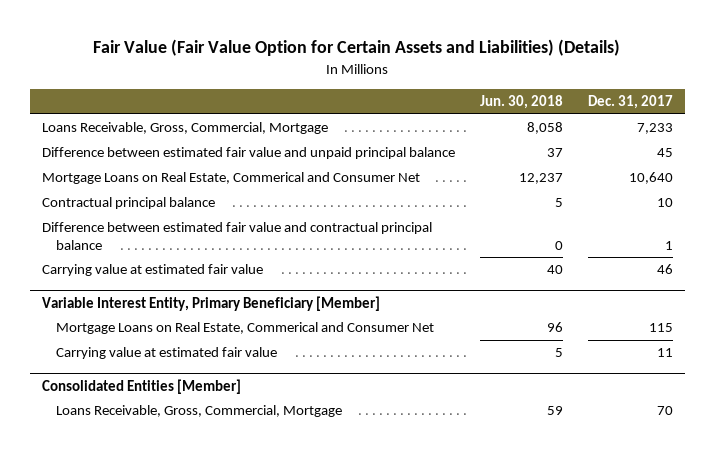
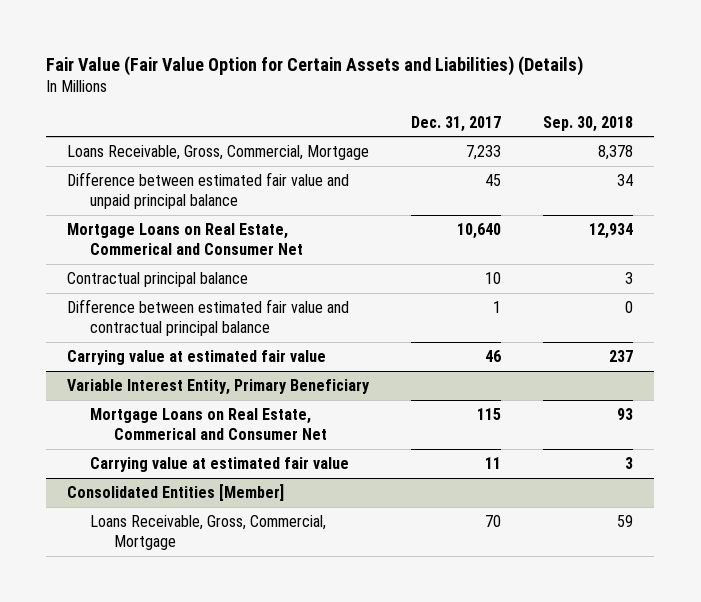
[479,95,563,110] Jun. 30, 2018 -> none
none -> [543,115,634,132] Sep. 30, 2018
[42,295,381,311] Variable Interest Entity, Primary Beneficiary [Member] -> [67,378,371,395] Variable Interest Entity, Primary Beneficiary

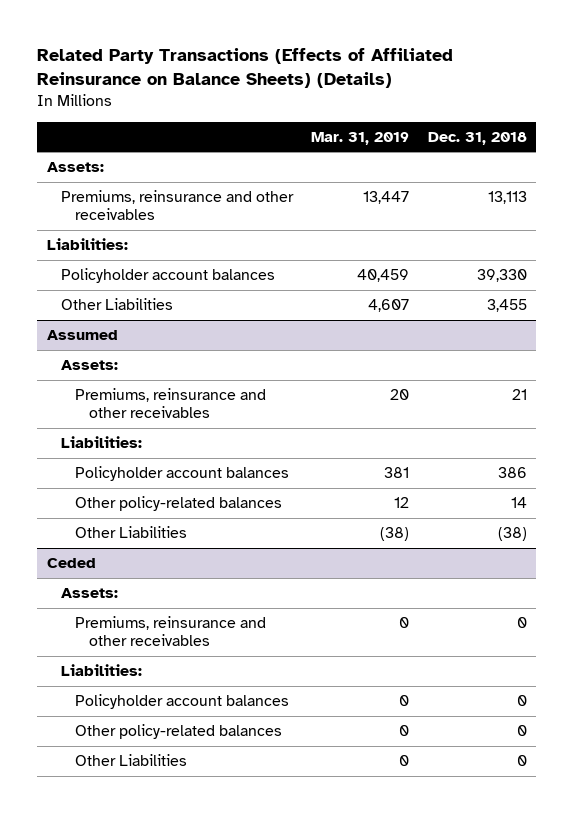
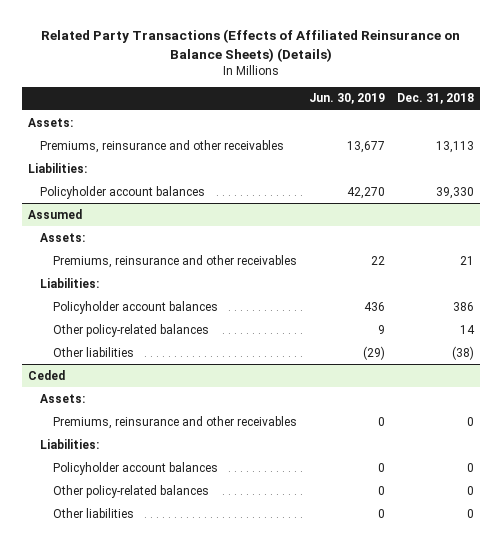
[311,131,410,145] Mar. 31, 2019 -> none
none -> [308,93,385,105] Jun. 30, 2019
[60,298,173,311] Other Liabilities -> none
[74,526,187,539] Other Liabilities -> [52,346,134,357] Other liabilities
[74,754,187,767] Other Liabilities -> [52,507,134,518] Other liabilities

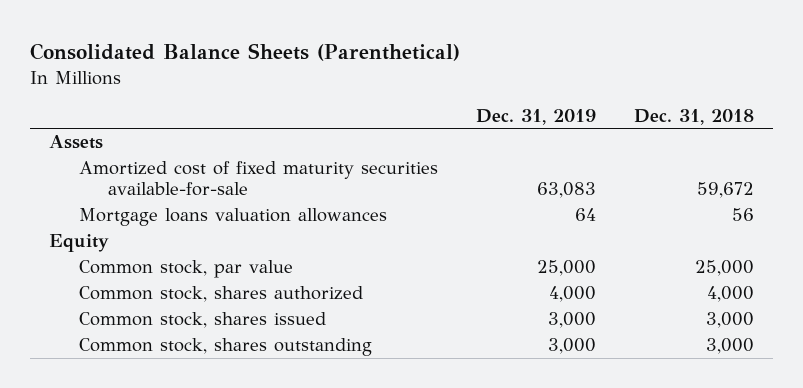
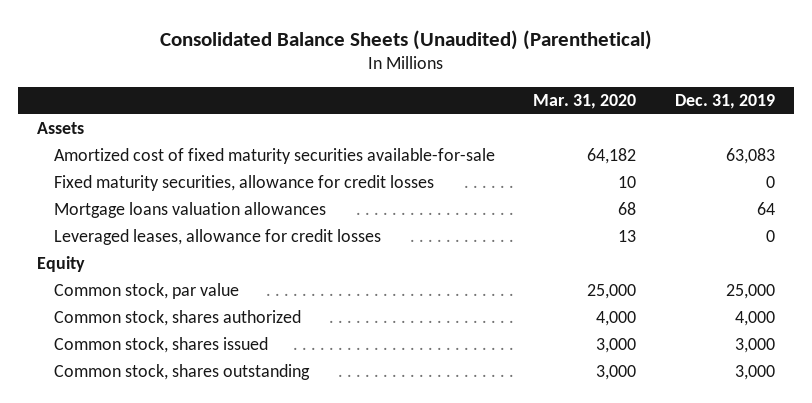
[30,43,461,62] Consolidated Balance Sheets (Parenthetical) -> [160,29,653,50] Consolidated Balance Sheets (Unaudited) (Parenthetical)
[633,108,754,125] Dec. 31, 2018 -> none
none -> [533,94,637,110] Mar. 31, 2020
none -> [54,175,435,192] Fixed maturity securities, allowance for credit losses
none -> [54,229,382,246] Leveraged leases, allowance for credit losses

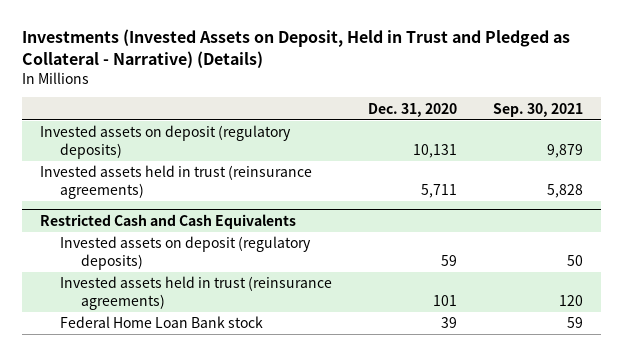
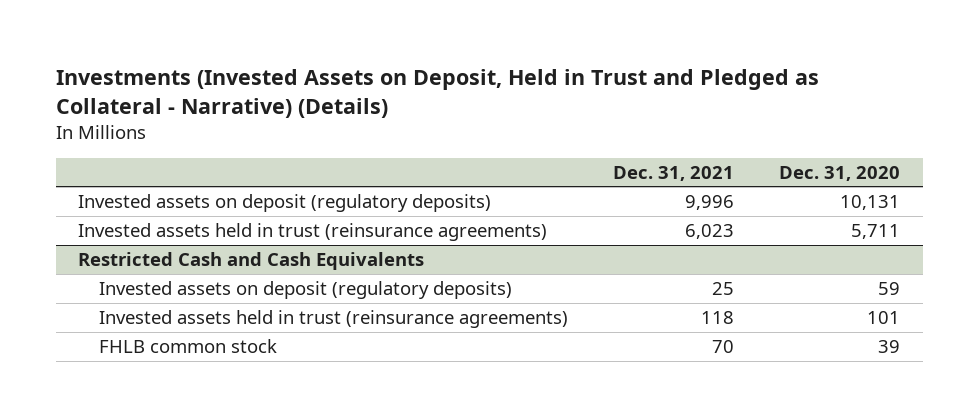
[493,102,584,117] Sep. 30, 2021 -> none
none -> [613,165,735,181] Dec. 31, 2021
[60,316,264,329] Federal Home Loan Bank stock -> [98,339,277,354] FHLB common stock

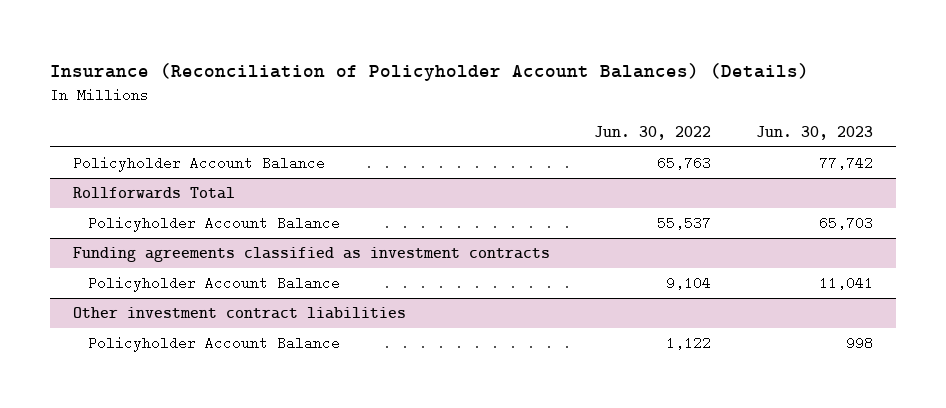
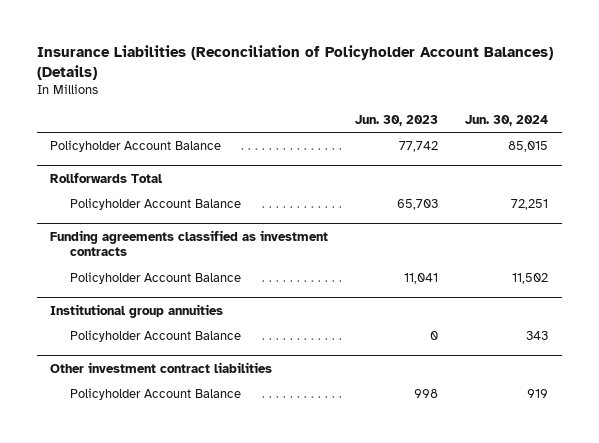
[50,62,810,81] Insurance (Reconciliation of Policyholder Account Balances) (Details) -> [36,44,553,80] Insurance Liabilities (Reconciliation of Policyholder Account Balances) (Details)
[594,125,712,140] Jun. 30, 2022 -> none
none -> [465,114,549,126] Jun. 30, 2024
none -> [50,303,224,318] Institutional group annuities
none -> [69,330,241,343] Policyholder Account Balance

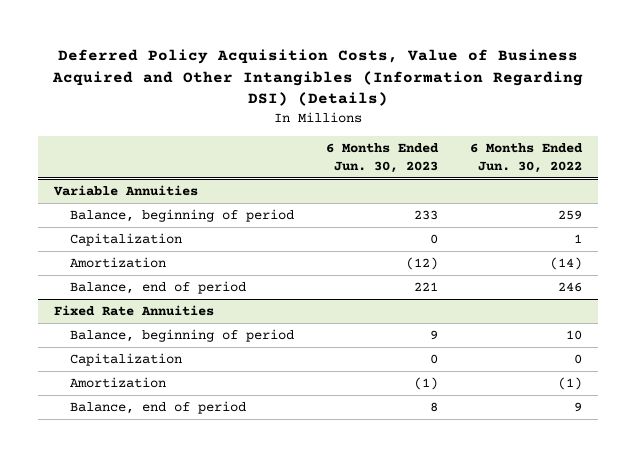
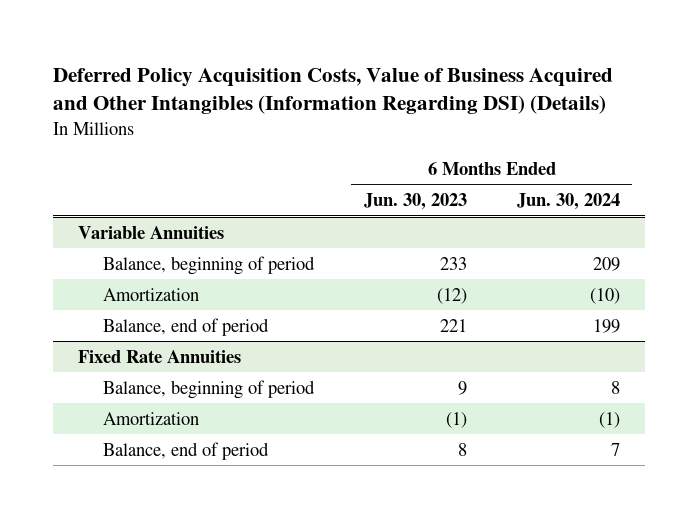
[469,142,583,173] 6 Months Ended Jun. 30, 2022 -> none
none -> [516,193,620,211] Jun. 30, 2024
[69,232,182,246] Capitalization -> none
[69,352,182,366] Capitalization -> none

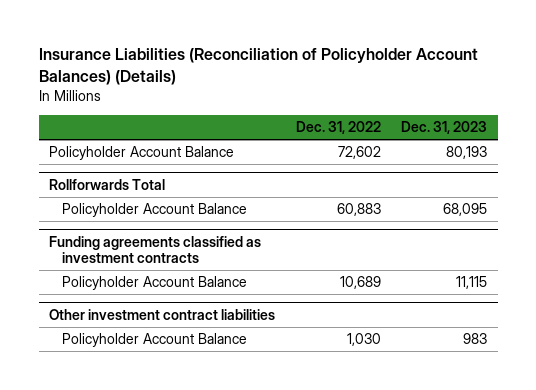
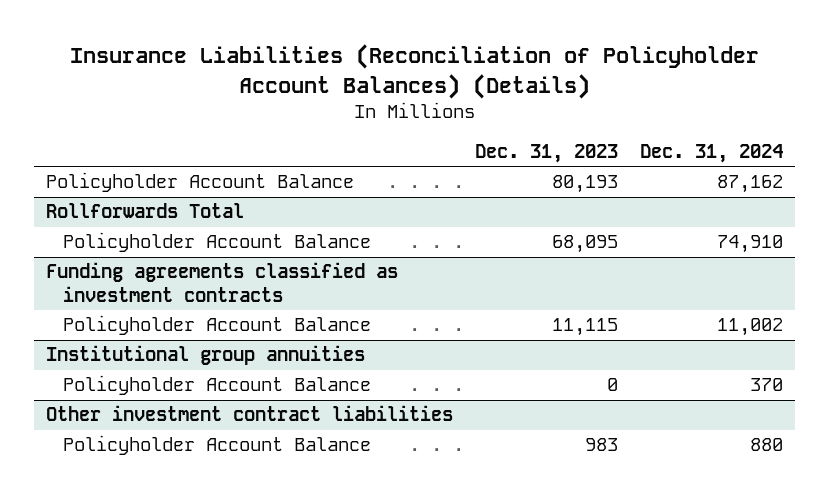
[295,121,381,135] Dec. 31, 2022 -> none
none -> [640,143,784,163] Dec. 31, 2024
none -> [45,345,365,366] Institutional group annuities
none -> [63,375,372,396] Policyholder Account Balance

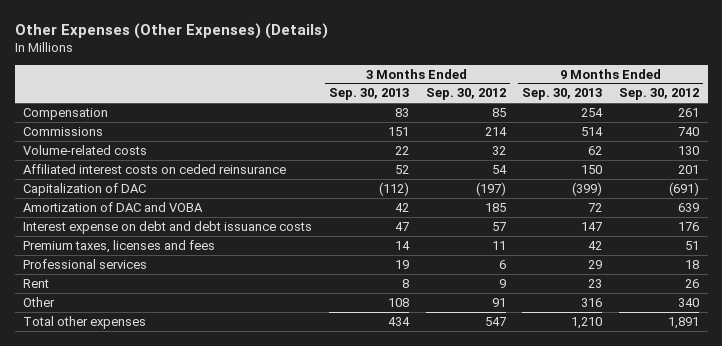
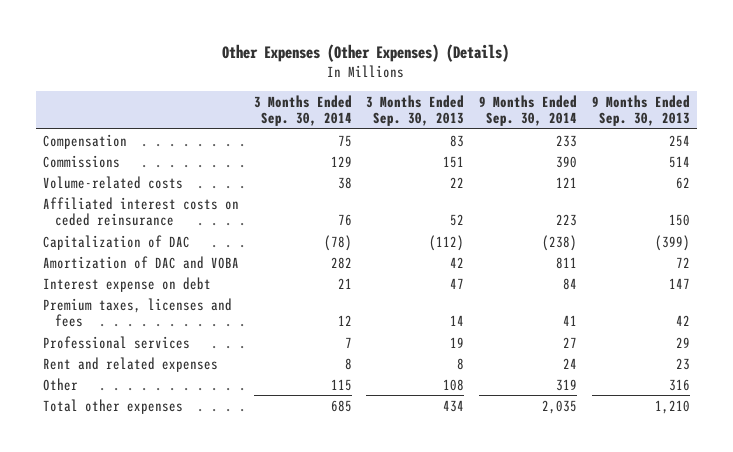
[425,88,506,101] Sep. 30, 2012 -> none
[619,88,700,101] Sep. 30, 2012 -> none
none -> [253,94,352,127] 3 Months Ended Sep. 30, 2014
none -> [479,94,578,127] 9 Months Ended Sep. 30, 2014
[23,220,313,234] Interest expense on debt and debt issuance costs -> [42,276,211,292] Interest expense on debt
[23,278,50,288] Rent -> [42,356,218,372] Rent and related expenses

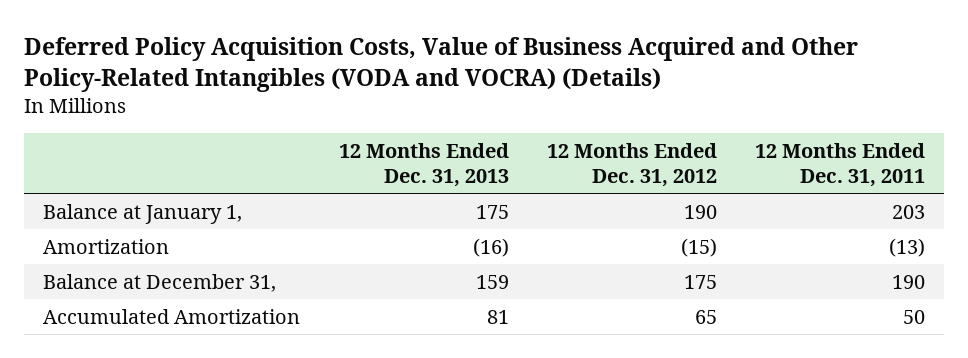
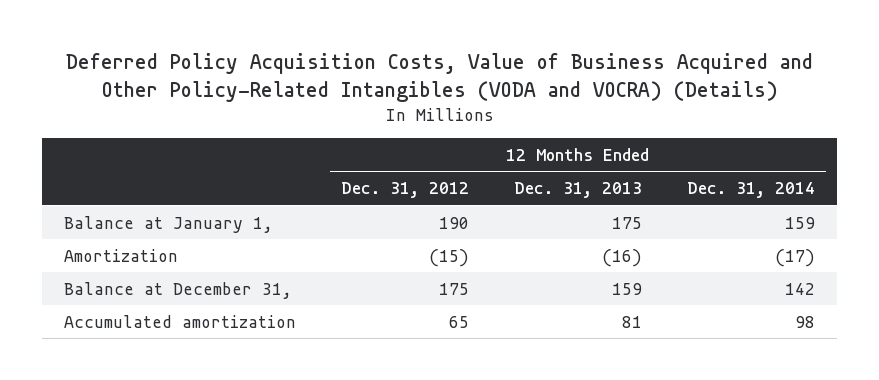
[754,142,925,187] 12 Months Ended Dec. 31, 2011 -> none
none -> [686,182,815,199] Dec. 31, 2014
[43,308,301,324] Accumulated Amortization -> [64,314,297,328] Accumulated amortization

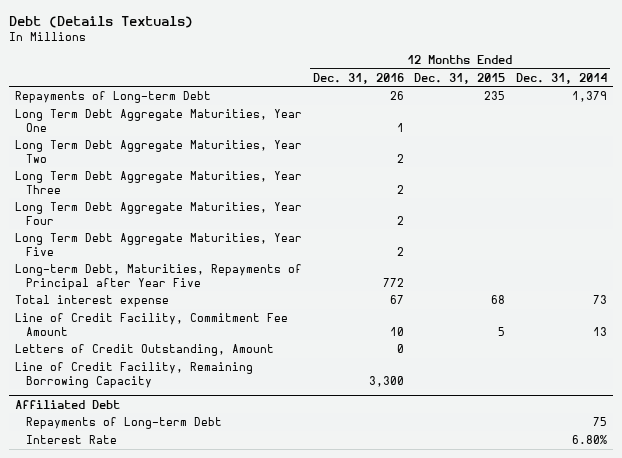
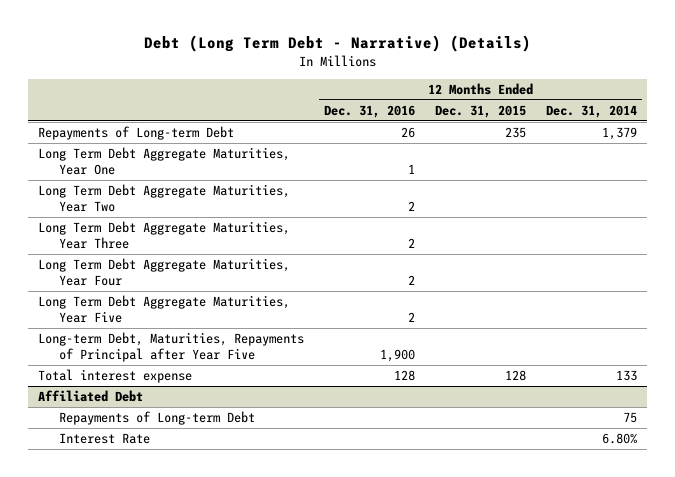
[9,15,194,28] Debt (Details Textuals) -> [143,35,531,53] Debt (Long Term Debt - Narrative) (Details)
[14,312,288,336] Line of Credit Facility, Commitment Fee Amount -> none
[14,343,274,356] Letters of Credit Outstanding, Amount -> none
[14,361,253,388] Line of Credit Facility, Remaining Borrowing Capacity -> none
[382,277,404,287] 772 -> [380,348,416,362] 1,900
[389,294,404,304] 67 -> [394,370,416,382] 128
[491,294,506,304] 68 -> [505,370,527,382] 128
[593,294,608,304] 73 -> [616,370,638,382] 133

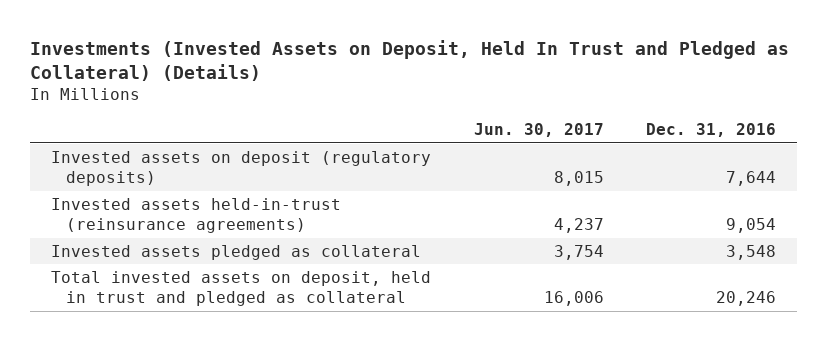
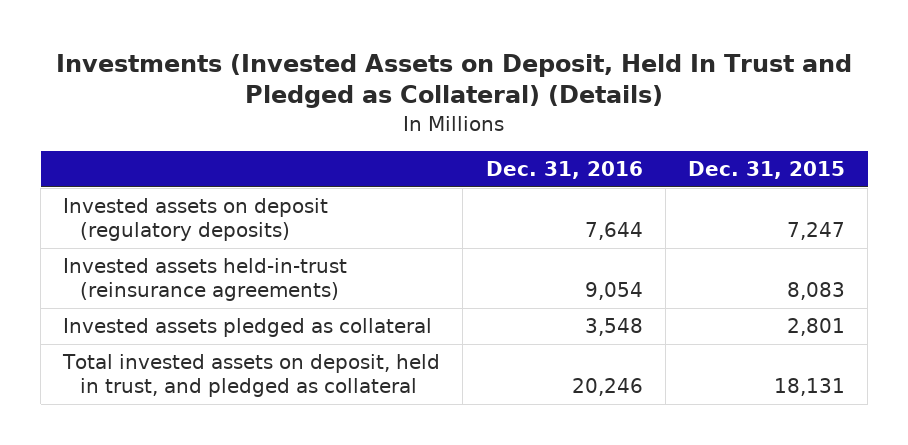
[473,123,604,138] Jun. 30, 2017 -> none
none -> [688,161,846,180] Dec. 31, 2015
[51,270,432,307] Total invested assets on deposit, held in trust and pledged as collateral -> [62,354,441,398] Total invested assets on deposit, held in trust, and pledged as collateral

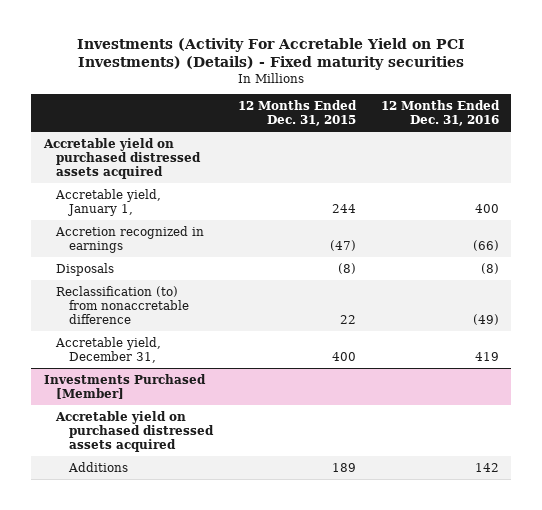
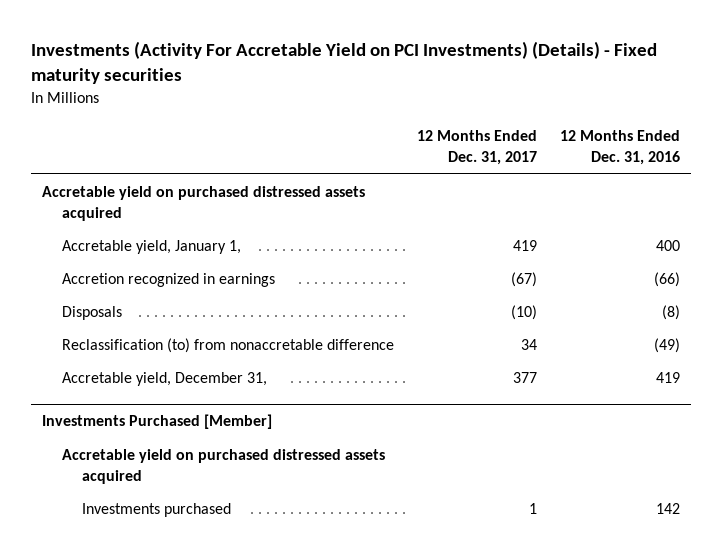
[237,99,357,127] 12 Months Ended Dec. 31, 2015 -> none
none -> [416,130,537,166] 12 Months Ended Dec. 31, 2017
[67,461,128,472] Additions -> [82,502,232,517] Investments purchased

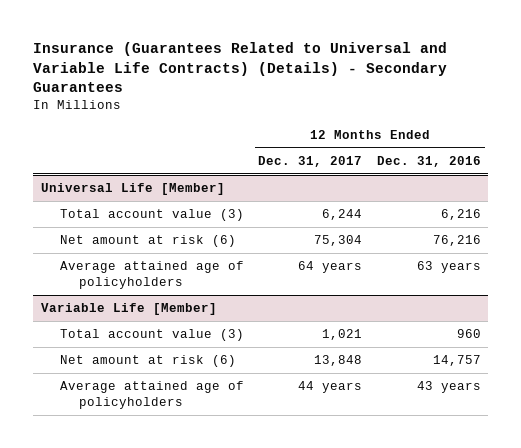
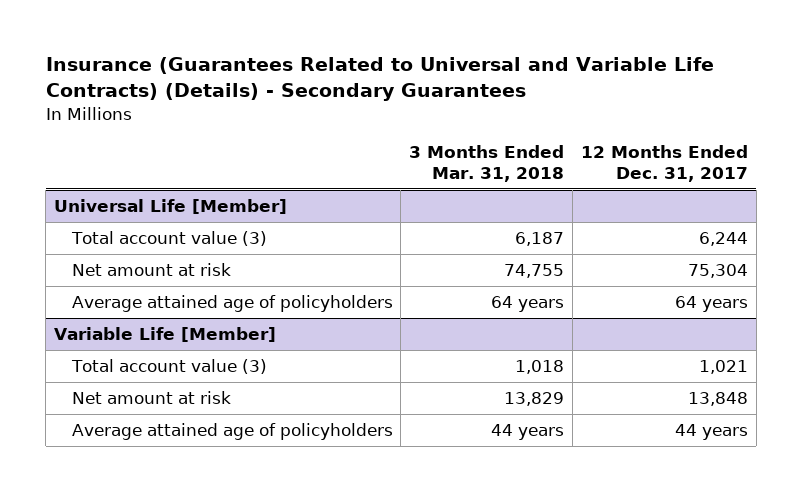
[376,155,481,167] Dec. 31, 2016 -> none
none -> [409,145,565,182] 3 Months Ended Mar. 31, 2018
[59,235,236,248] Net amount at risk (6) -> [71,263,231,277] Net amount at risk
[59,355,236,368] Net amount at risk (6) -> [71,391,231,405] Net amount at risk

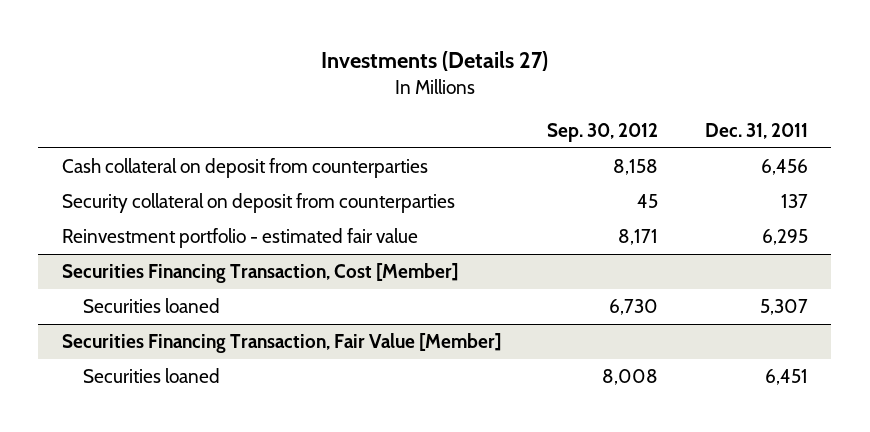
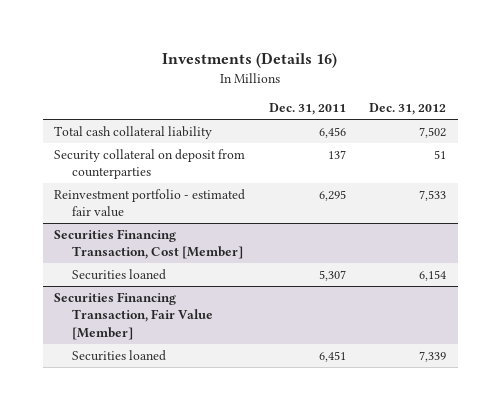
[320,50,548,71] Investments (Details 27) -> [162,52,338,69] Investments (Details 16)
[547,122,659,142] Sep. 30, 2012 -> none
none -> [368,103,446,116] Dec. 31, 2012
[61,158,428,179] Cash collateral on deposit from counterparties -> [54,125,213,139] Total cash collateral liability

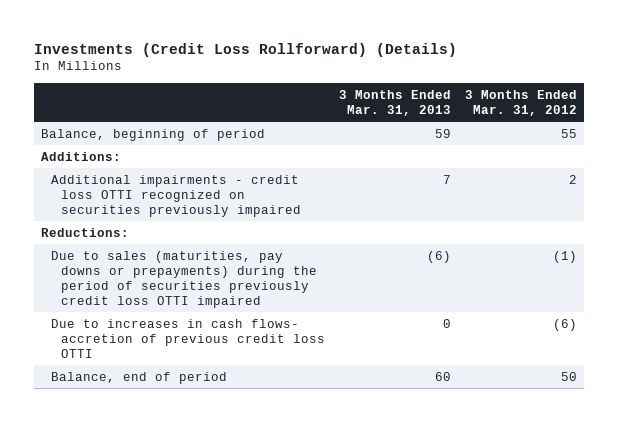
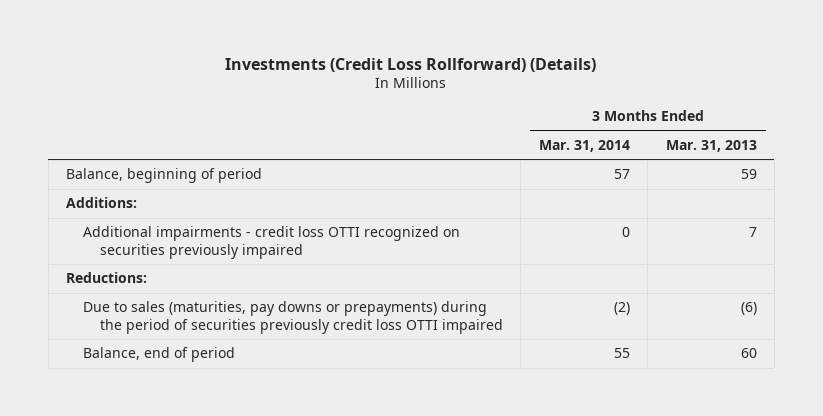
[464,89,577,116] 3 Months Ended Mar. 31, 2012 -> none
none -> [538,139,630,152] Mar. 31, 2014
[51,318,326,358] Due to increases in cash flows- accretion of previous credit loss OTTI -> none

